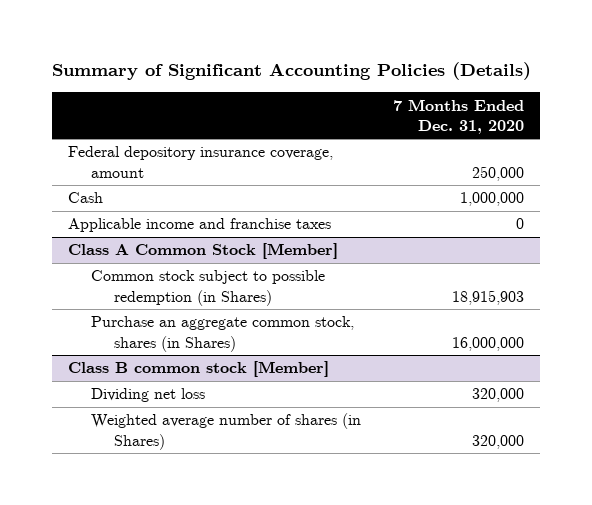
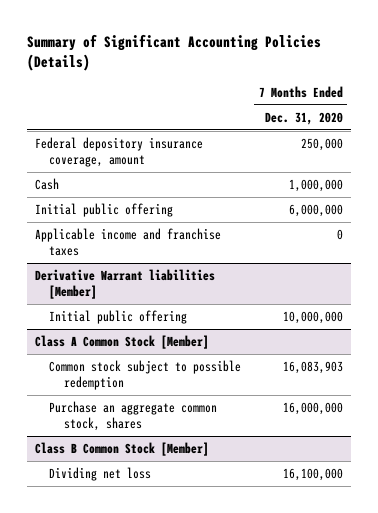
none -> [35,202,174,217] Initial public offering
none -> [35,268,216,299] Derivative Warrant liabilities [Member]
none -> [49,309,188,324] Initial public offering
[90,413,361,450] Weighted average number of shares (in Shares) -> none
[90,270,325,306] Common stock subject to possible redemption (in Shares) -> [49,359,242,390] Common stock subject to possible redemption
[452,289,525,305] 18,915,903 -> [282,360,343,374] 16,083,903
[90,316,354,352] Purchase an aggregate common stock, shares (in Shares) -> [49,400,218,431] Purchase an aggregate common stock, shares
[68,361,330,378] Class B common stock [Member] -> [35,441,210,456] Class B Common Stock [Member]
[472,388,525,403] 320,000 -> [282,467,343,481] 16,100,000

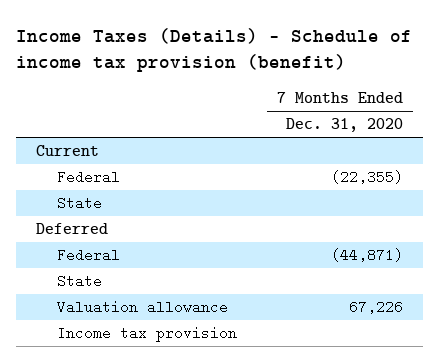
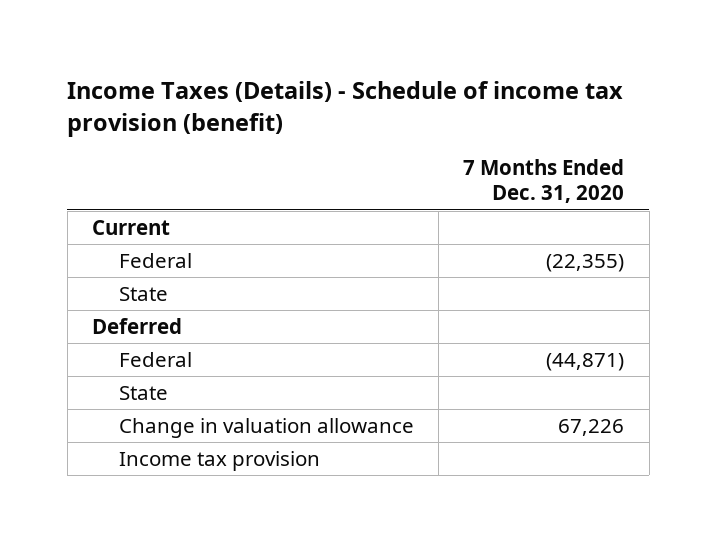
[56,300,228,315] Valuation allowance -> [118,417,414,438] Change in valuation allowance

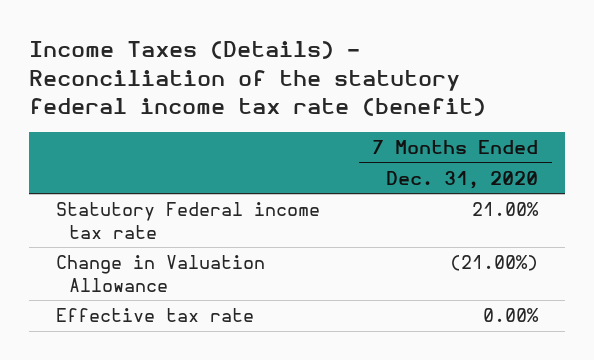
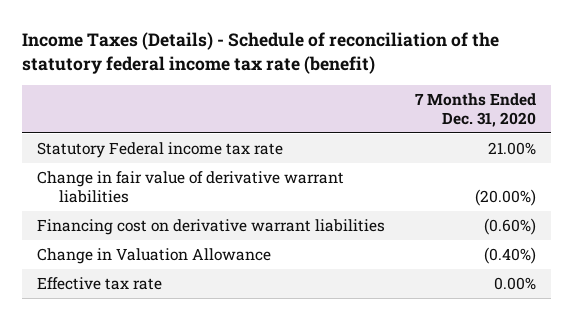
[29,41,487,116] Income Taxes (Details) - Reconciliation of the statutory federal income tax rate (benefit) -> [22,31,500,74] Income Taxes (Details) - Schedule of reconciliation of the statutory federal income tax rate (benefit)
none -> [37,170,345,204] Change in fair value of derivative warrant liabilities
none -> [37,218,386,235] Financing cost on derivative warrant liabilities
[450,255,539,272] (21.00%) -> [484,246,537,264] (0.40%)

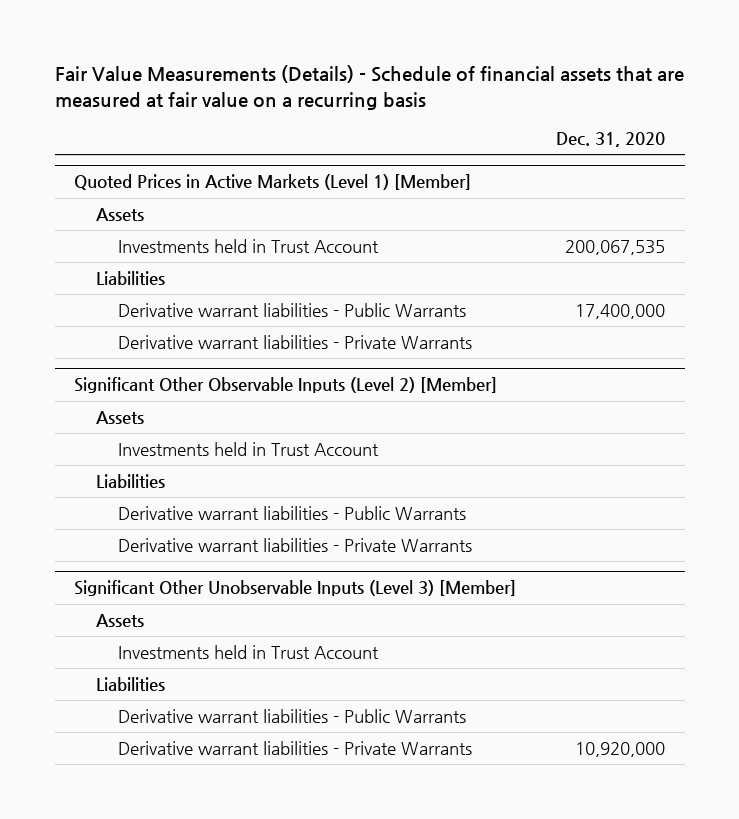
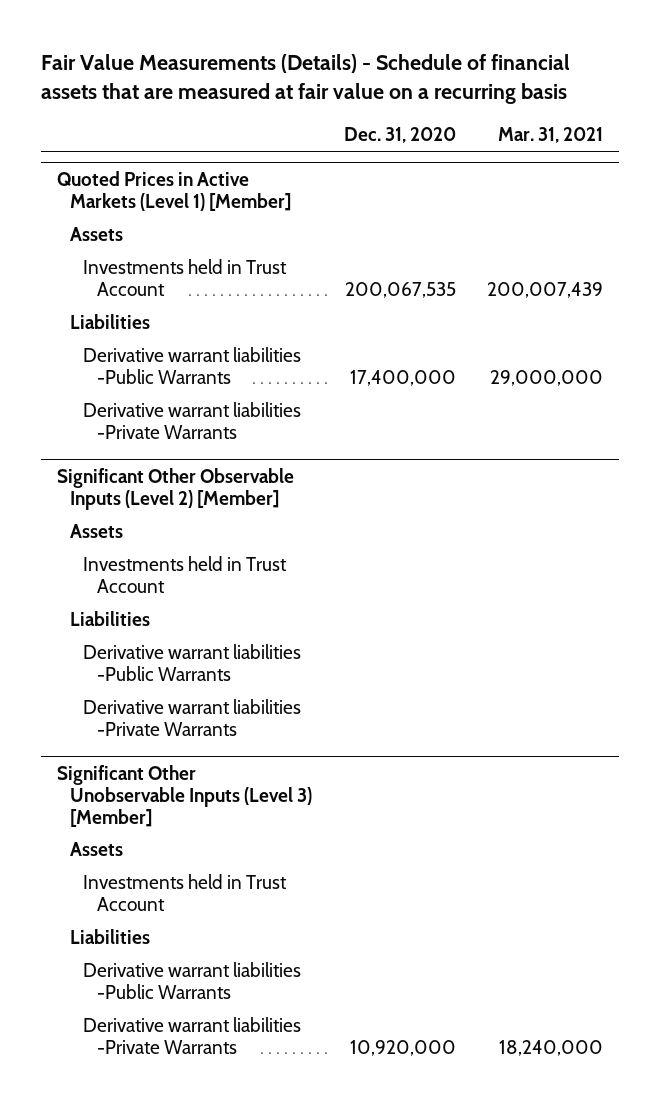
none -> [498,127,604,144] Mar. 31, 2021
[118,302,467,317] Derivative warrant liabilities - Public Warrants -> [83,346,302,384] Derivative warrant liabilities -Public Warrants
[118,334,473,349] Derivative warrant liabilities - Private Warrants -> [83,401,302,439] Derivative warrant liabilities -Private Warrants
[118,505,467,520] Derivative warrant liabilities - Public Warrants -> [83,643,302,681] Derivative warrant liabilities -Public Warrants
[118,537,473,552] Derivative warrant liabilities - Private Warrants -> [83,698,302,736] Derivative warrant liabilities -Private Warrants
[118,708,467,723] Derivative warrant liabilities - Public Warrants -> [83,961,302,999] Derivative warrant liabilities -Public Warrants
[118,740,473,755] Derivative warrant liabilities - Private Warrants -> [83,1016,302,1054] Derivative warrant liabilities -Private Warrants

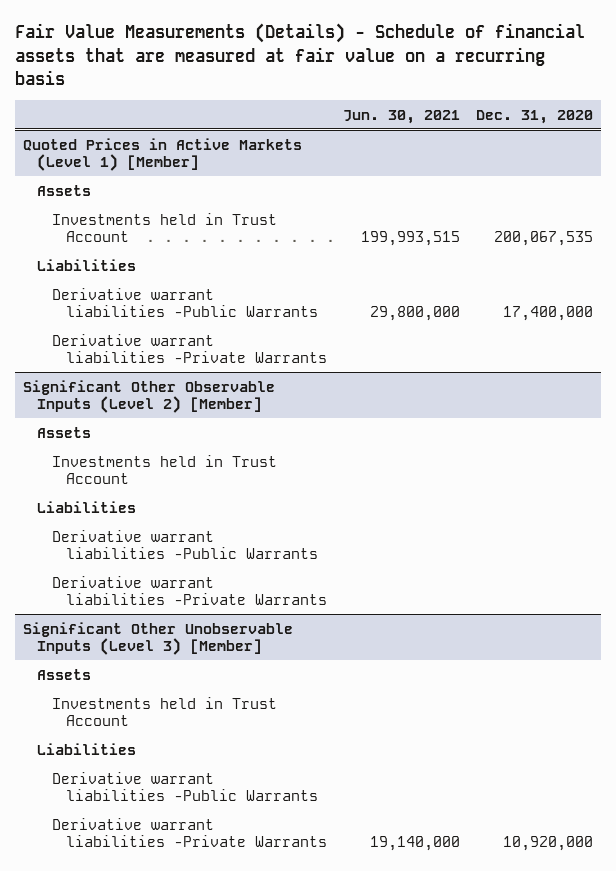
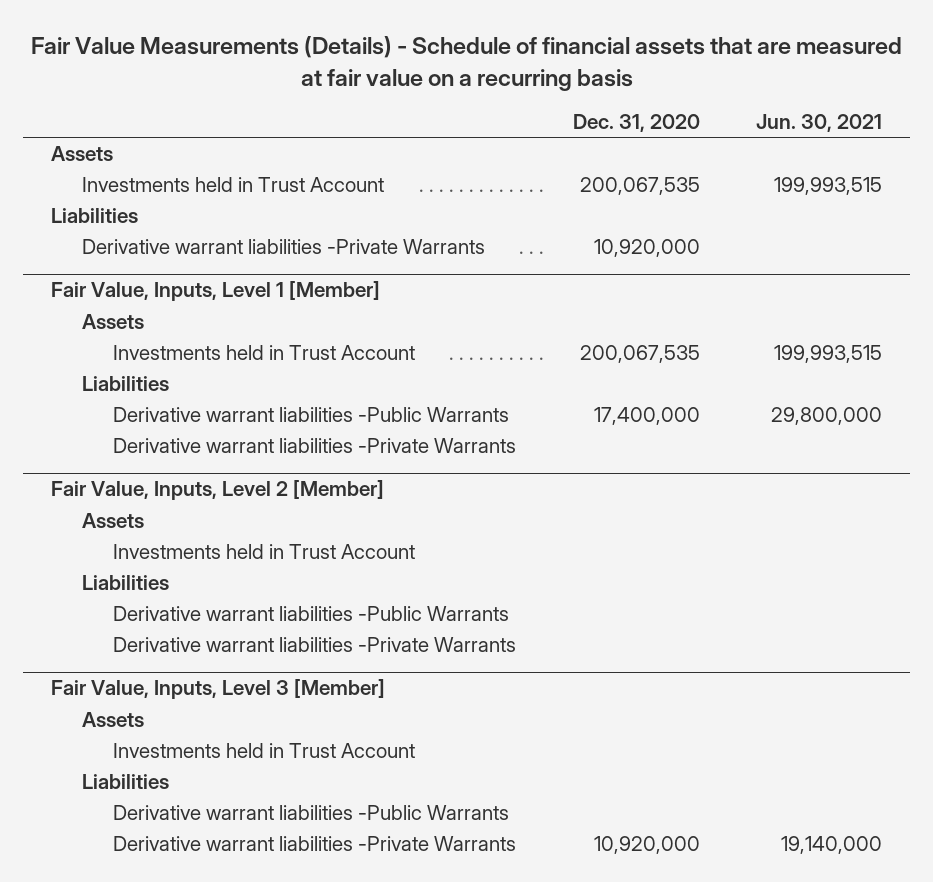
[23,137,303,172] Quoted Prices in Active Markets (Level 1) [Member] -> none
none -> [82,238,486,254] Derivative warrant liabilities -Private Warrants
none -> [51,281,381,302] Fair Value, Inputs, Level 1 [Member]
none -> [82,313,145,329] Assets
none -> [113,344,416,360] Investments held in Trust Account
none -> [82,375,170,391] Liabilities
[23,379,276,414] Significant Other Observable Inputs (Level 2) [Member] -> [51,480,385,501] Fair Value, Inputs, Level 2 [Member]
[23,621,294,656] Significant Other Unobservable Inputs (Level 3) [Member] -> [51,679,386,700] Fair Value, Inputs, Level 3 [Member]

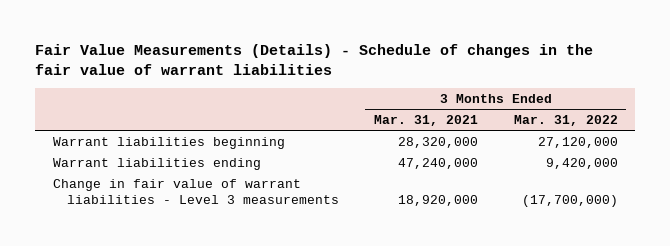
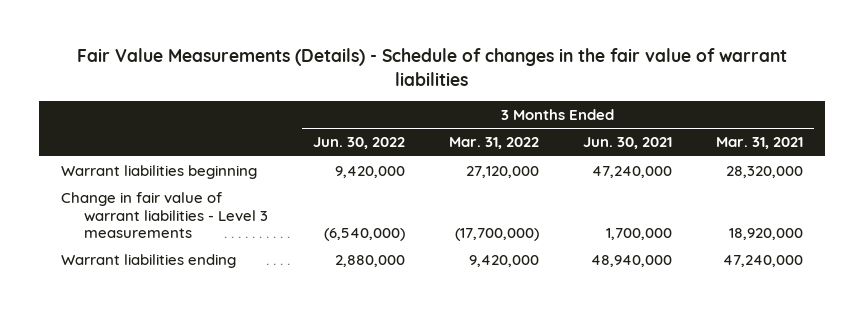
none -> [312,137,405,150] Jun. 30, 2022
none -> [582,137,672,150] Jun. 30, 2021
[52,157,261,170] Warrant liabilities ending -> [60,253,236,268] Warrant liabilities ending

